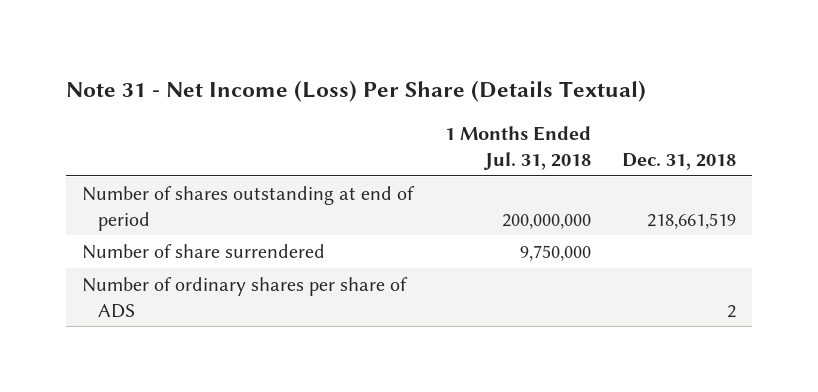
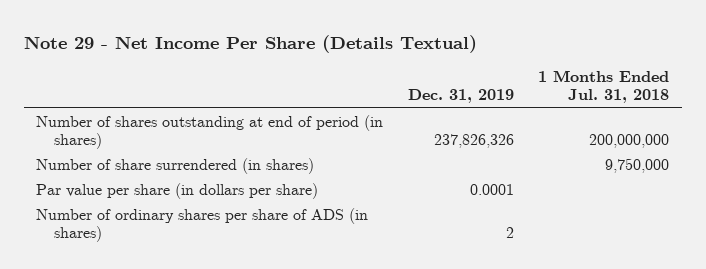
[65,80,646,103] Note 31 - Net Income (Loss) Per Share (Details Textual) -> [24,34,478,53] Note 29 - Net Income Per Share (Details Textual)
[622,152,737,170] Dec. 31, 2018 -> none
none -> [407,89,514,104] Dec. 31, 2019
[81,185,415,231] Number of shares outstanding at end of period -> [36,114,384,150] Number of shares outstanding at end of period (in shares)
[81,243,325,259] Number of share surrendered -> [36,157,315,174] Number of share surrendered (in shares)
none -> [36,182,319,199] Par value per share (in dollars per share)
[81,276,408,318] Number of ordinary shares per share of ADS -> [36,207,369,243] Number of ordinary shares per share of ADS (in shares)

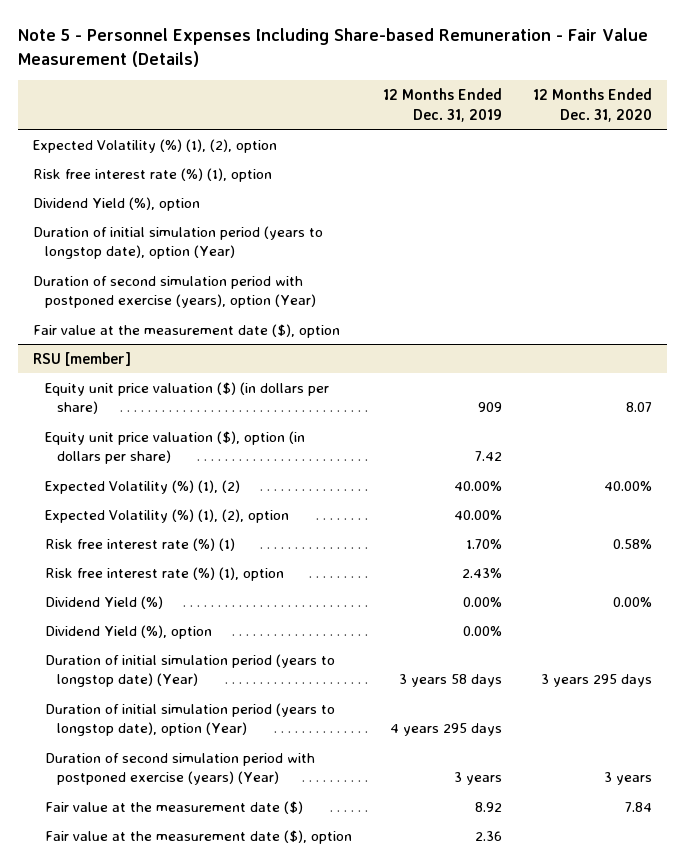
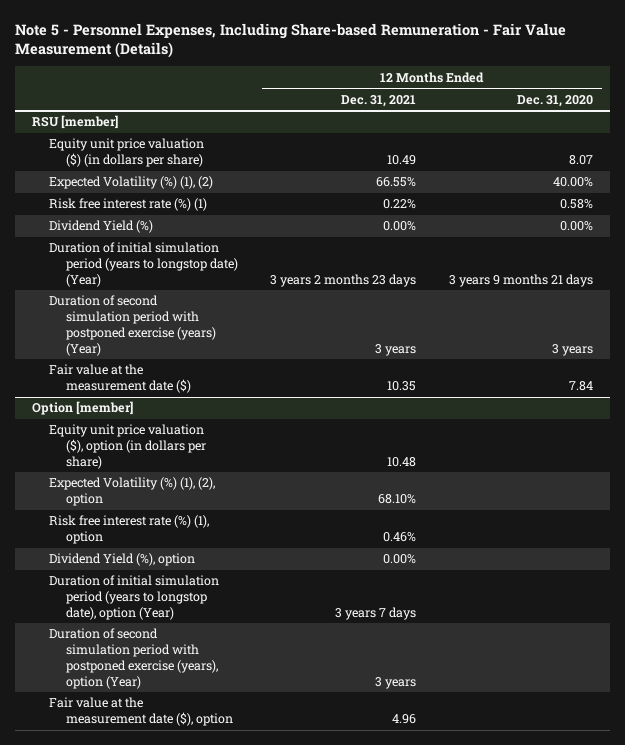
[17,28,648,68] Note 5 - Personnel Expenses Including Share-based Remuneration - Fair Value Measurement (Details) -> [15,22,567,58] Note 5 - Personnel Expenses, Including Share-based Remuneration - Fair Value Measurement (Details)
[383,88,503,122] 12 Months Ended Dec. 31, 2019 -> none
none -> [341,94,417,107] Dec. 31, 2021
[33,138,278,153] Expected Volatility (%) (1), (2), option -> none
[33,167,273,182] Risk free interest rate (%) (1), option -> none
[33,196,201,211] Dividend Yield (%), option -> none
[33,225,324,260] Duration of initial simulation period (years to longstop date), option (Year) -> none
[33,275,317,309] Duration of second simulation period with postponed exercise (years), option (Year) -> none
[33,323,341,338] Fair value at the measurement date ($), option -> none
[45,430,306,465] Equity unit price valuation ($), option (in dollars per share) -> none
[45,508,290,523] Expected Volatility (%) (1), (2), option -> none
[45,566,285,581] Risk free interest rate (%) (1), option -> none
[45,624,213,639] Dividend Yield (%), option -> none
[45,702,336,737] Duration of initial simulation period (years to longstop date), option (Year) -> none
[540,674,652,688] 3 years 295 days -> [449,273,594,287] 3 years 9 months 21 days
[45,829,353,844] Fair value at the measurement date ($), option -> none
none -> [31,401,133,416] Option [member]
none -> [48,424,206,469] Equity unit price valuation ($), option (in dollars per share)
none -> [48,477,215,507] Expected Volatility (%) (1), (2), option
none -> [48,515,209,545] Risk free interest rate (%) (1), option
none -> [48,553,195,567] Dividend Yield (%), option
none -> [48,575,219,620] Duration of initial simulation period (years to longstop date), option (Year)
none -> [48,628,218,689] Duration of second simulation period with postponed exercise (years), option (Year)
none -> [48,697,233,727] Fair value at the measurement date ($), option

